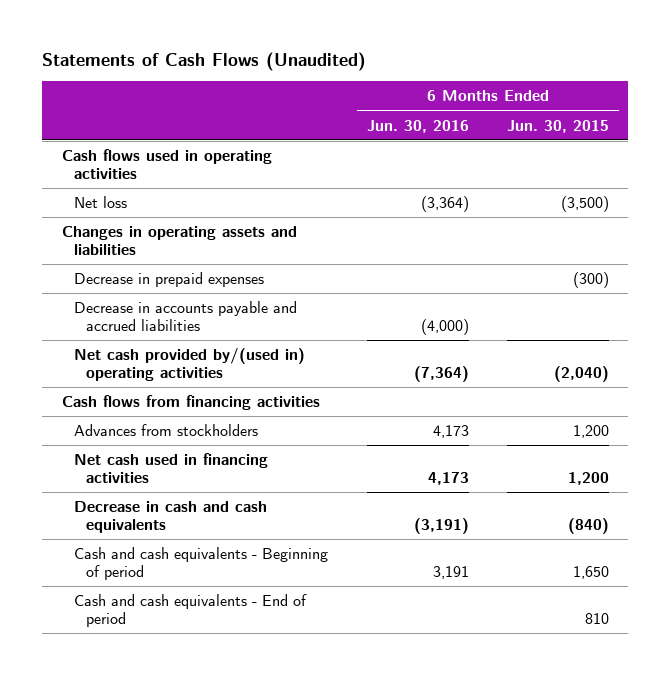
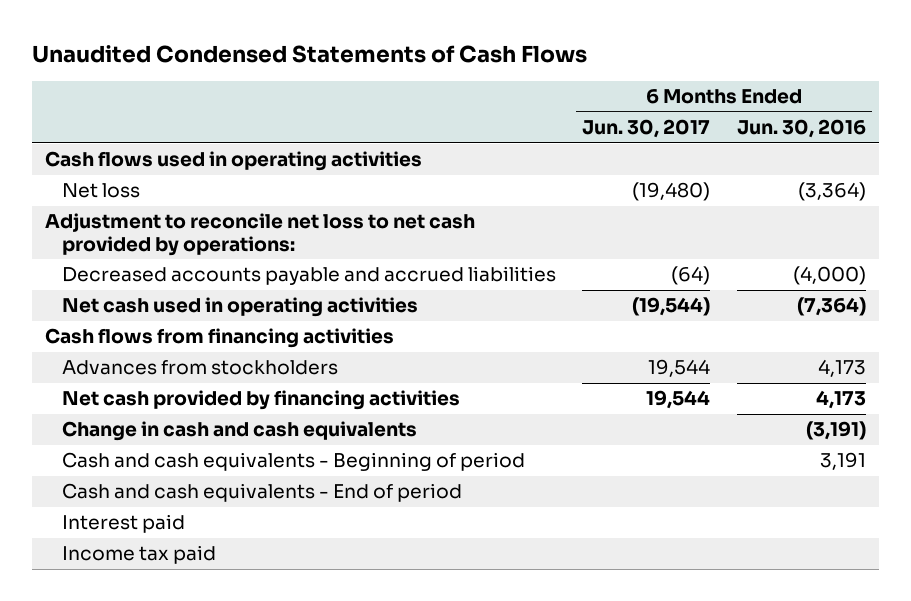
[42,52,367,72] Statements of Cash Flows (Unaudited) -> [31,44,587,63] Unaudited Condensed Statements of Cash Flows
[507,119,610,133] Jun. 30, 2015 -> none
none -> [582,119,711,139] Jun. 30, 2017
[61,225,297,255] Changes in operating assets and liabilities -> none
[74,271,265,287] Decrease in prepaid expenses -> none
none -> [45,213,476,256] Adjustment to reconcile net loss to net cash provided by operations:
[74,300,298,331] Decrease in accounts payable and accrued liabilities -> [62,266,557,286] Decreased accounts payable and accrued liabilities
[74,347,306,381] Net cash provided by/(used in) operating activities -> [62,297,419,318] Net cash used in operating activities
[74,452,269,483] Net cash used in financing activities -> [62,390,461,411] Net cash provided by financing activities
[74,500,268,533] Decrease in cash and cash equivalents -> [62,421,418,442] Change in cash and cash equivalents
none -> [62,514,186,534] Interest paid
none -> [62,545,217,565] Income tax paid

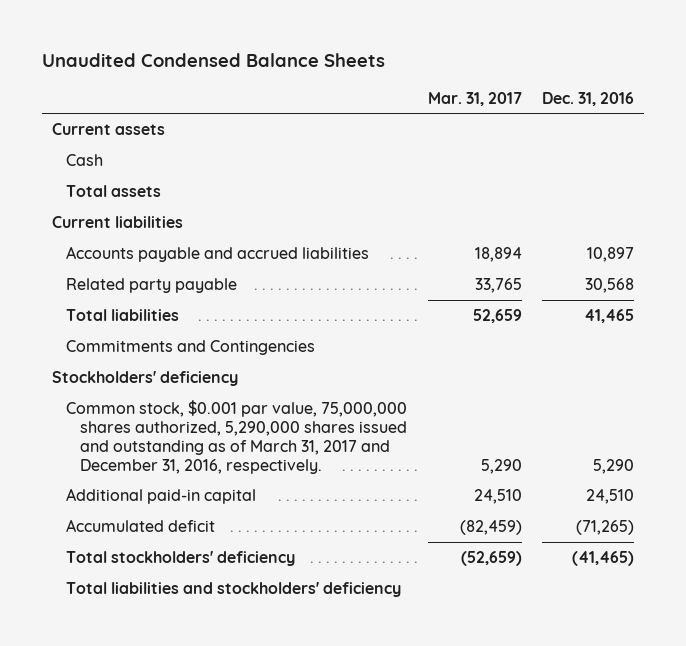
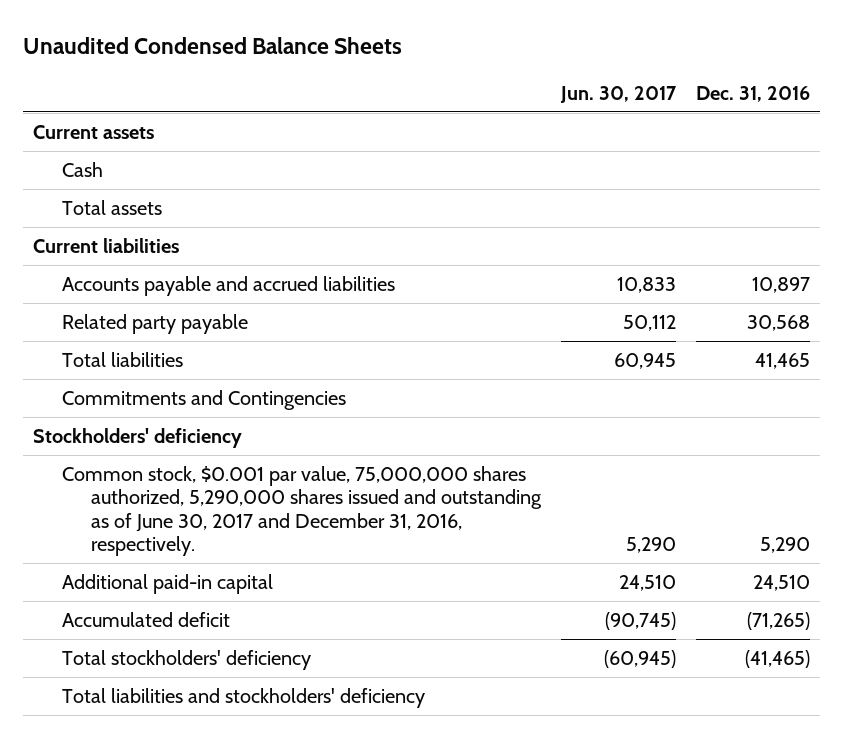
[427,91,522,106] Mar. 31, 2017 -> none
none -> [559,86,677,104] Jun. 30, 2017
[66,399,408,474] Common stock, $0.001 par value, 75,000,000 shares authorized, 5,290,000 shares issued and outstanding as of March 31, 2017 and December 31, 2016, respectively. -> [61,465,542,557] Common stock, $0.001 par value, 75,000,000 shares authorized, 5,290,000 shares issued and outstanding as of June 30, 2017 and December 31, 2016, respectively.

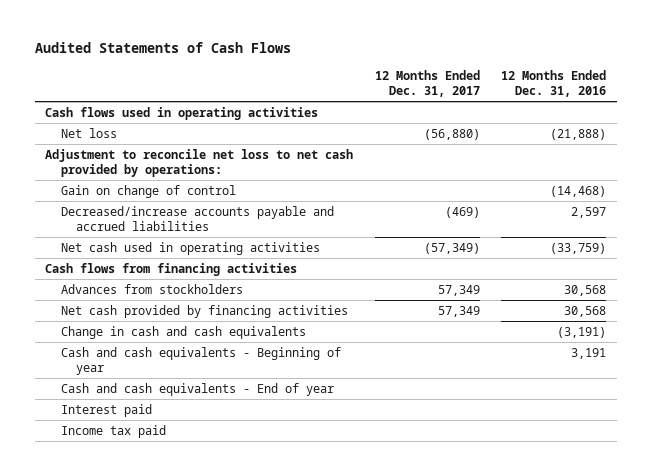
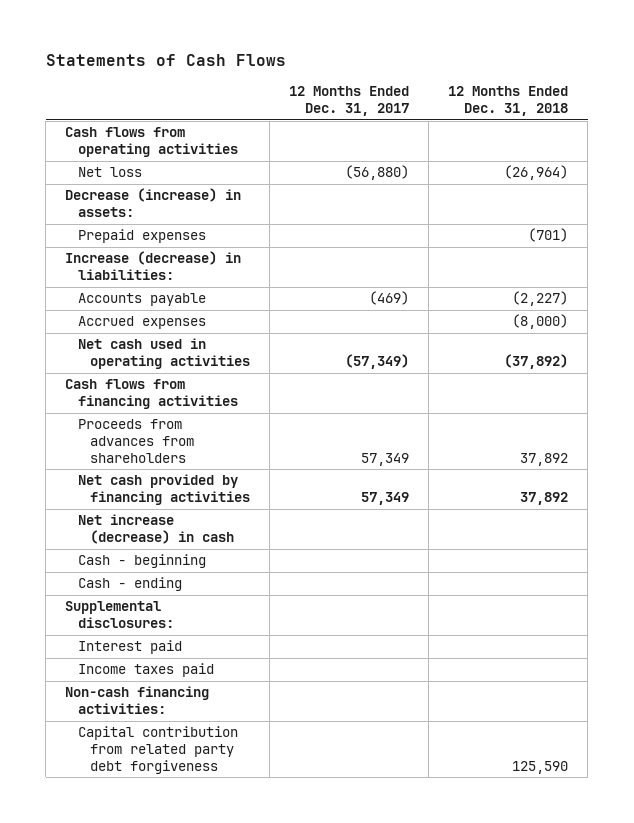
[34,42,291,54] Audited Statements of Cash Flows -> [45,54,286,67] Statements of Cash Flows
[500,69,606,97] 12 Months Ended Dec. 31, 2016 -> none
none -> [448,86,569,116] 12 Months Ended Dec. 31, 2018
[45,106,319,120] Cash flows used in operating activities -> [65,127,238,158] Cash flows from operating activities
[45,148,354,177] Adjustment to reconcile net loss to net cash provided by operations: -> none
[60,184,236,198] Gain on change of control -> none
none -> [65,188,242,218] Decrease (increase) in assets:
none -> [77,229,206,244] Prepaid expenses
none -> [65,251,242,281] Increase (decrease) in liabilities:
[60,205,334,231] Decreased/increase accounts payable and accrued liabilities -> [77,293,206,307] Accounts payable
none -> [77,316,206,330] Accrued expenses
[60,283,243,294] Advances from stockholders -> [77,419,194,463] Proceeds from advances from shareholders
[60,325,306,339] Change in cash and cash equivalents -> [77,514,234,545] Net increase (decrease) in cash
[60,346,341,375] Cash and cash equivalents - Beginning of year -> [77,554,206,569] Cash - beginning
[60,382,334,396] Cash and cash equivalents - End of year -> [77,577,182,592] Cash - ending
none -> [65,601,174,629] Supplemental disclosures:
[60,424,166,438] Income tax paid -> [77,663,214,678] Income taxes paid
none -> [65,686,210,715] Non-cash financing activities:
none -> [77,726,238,774] Capital contribution from related party debt forgiveness

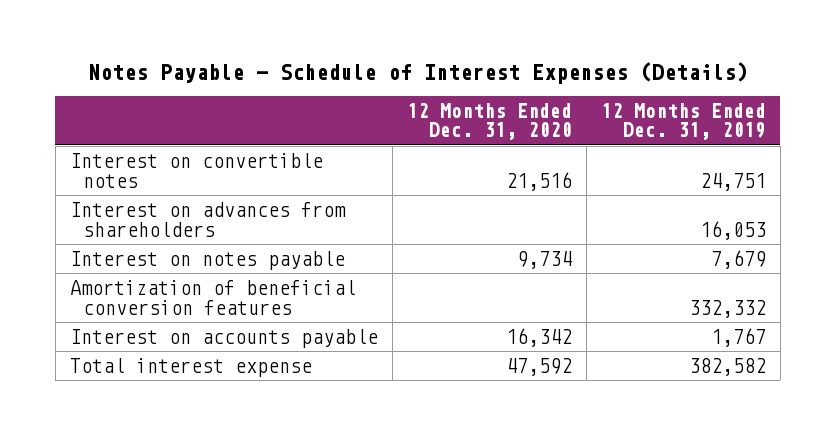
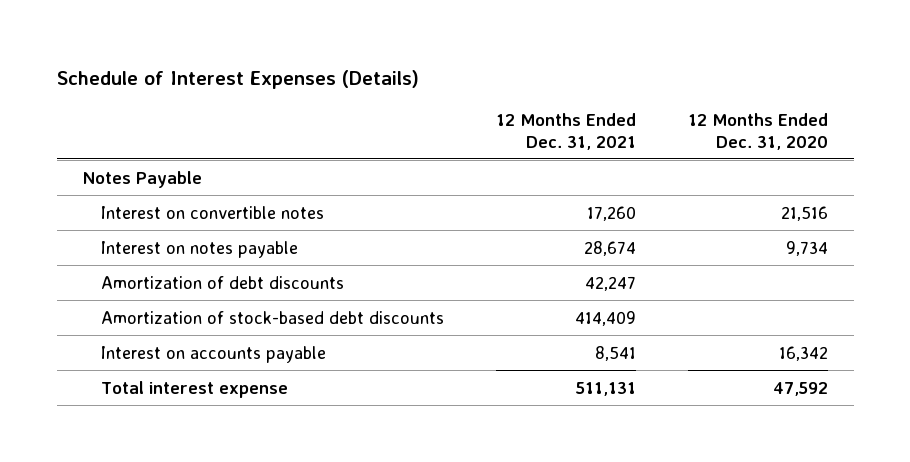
[87,61,748,84] Notes Payable - Schedule of Interest Expenses (Details) -> [56,69,419,89] Schedule of Interest Expenses (Details)
[600,102,766,141] 12 Months Ended Dec. 31, 2019 -> none
none -> [495,113,636,150] 12 Months Ended Dec. 31, 2021
none -> [82,170,202,188] Notes Payable
[69,201,346,237] Interest on advances from shareholders -> none
[69,279,356,315] Amortization of beneficial conversion features -> [100,275,344,289] Amortization of debt discounts
none -> [100,310,444,324] Amortization of stock-based debt discounts

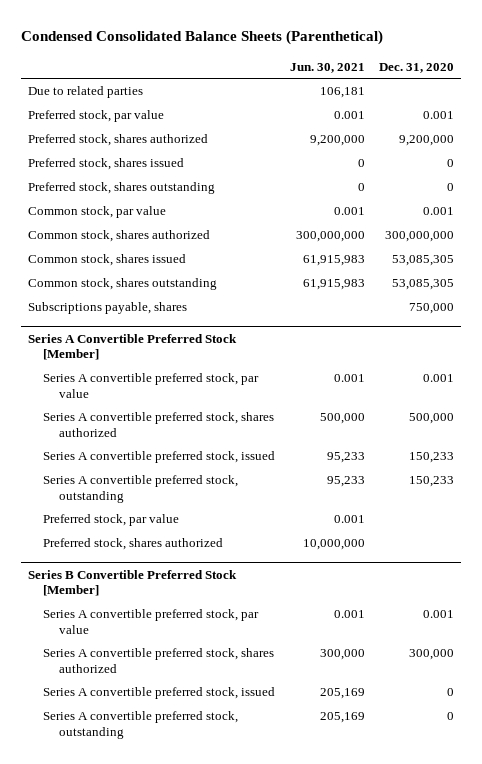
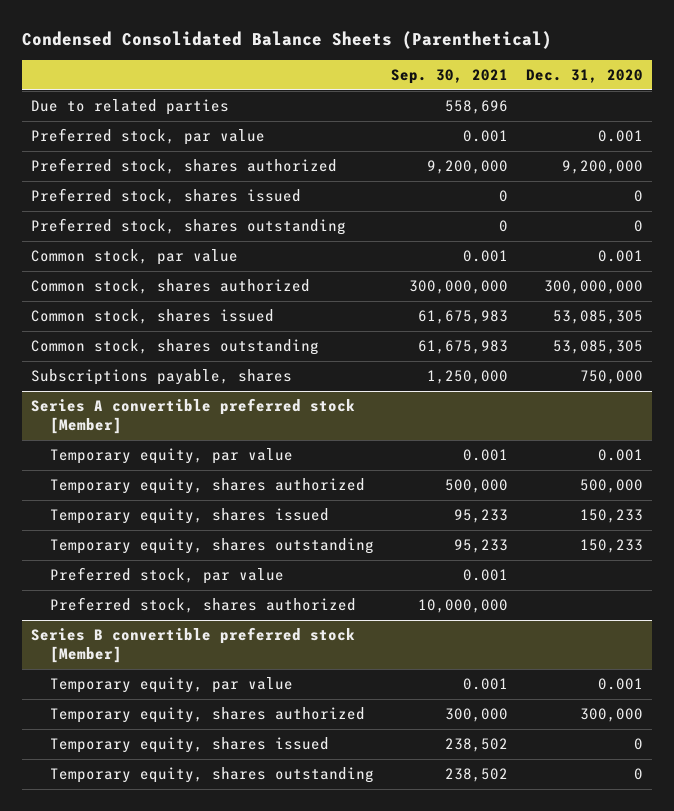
[289,62,365,73] Jun. 30, 2021 -> none
none -> [391,68,509,84] Sep. 30, 2021
[28,333,238,361] Series A Convertible Preferred Stock [Member] -> [30,398,355,435] Series A convertible preferred stock [Member]
[43,373,260,398] Series A convertible preferred stock, par value -> [49,448,293,465] Temporary equity, par value
[43,412,275,437] Series A convertible preferred stock, shares authorized -> [49,478,365,495] Temporary equity, shares authorized
[43,451,276,464] Series A convertible preferred stock, issued -> [49,508,329,525] Temporary equity, shares issued
[43,475,239,503] Series A convertible preferred stock, outstanding -> [49,538,374,555] Temporary equity, shares outstanding
[28,569,238,597] Series B Convertible Preferred Stock [Member] -> [30,627,355,664] Series B convertible preferred stock [Member]
[43,609,260,634] Series A convertible preferred stock, par value -> [49,677,293,694] Temporary equity, par value
[43,648,275,673] Series A convertible preferred stock, shares authorized -> [49,707,365,724] Temporary equity, shares authorized
[43,687,276,700] Series A convertible preferred stock, issued -> [49,737,329,754] Temporary equity, shares issued
[43,711,239,739] Series A convertible preferred stock, outstanding -> [49,767,374,784] Temporary equity, shares outstanding

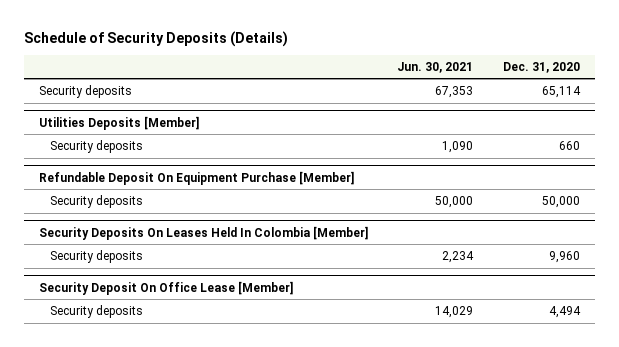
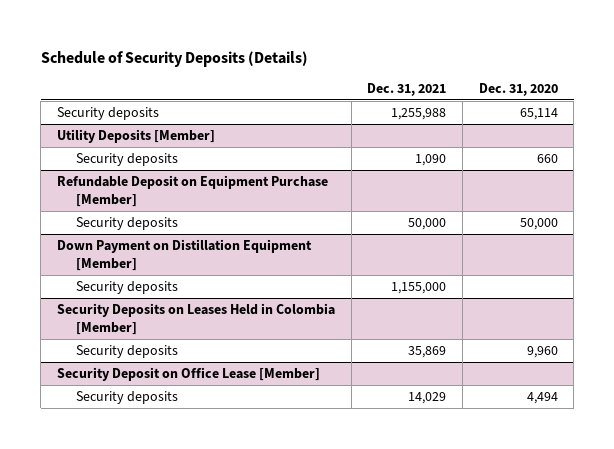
[397,61,474,73] Jun. 30, 2021 -> none
none -> [367,82,447,96] Dec. 31, 2021
[38,115,199,130] Utilities Deposits [Member] -> [56,129,215,144] Utility Deposits [Member]
[38,170,354,185] Refundable Deposit On Equipment Purchase [Member] -> [56,175,328,207] Refundable Deposit on Equipment Purchase [Member]
none -> [56,239,312,271] Down Payment on Distillation Equipment [Member]
none -> [75,281,178,295] Security deposits
[38,225,368,240] Security Deposits On Leases Held In Colombia [Member] -> [56,303,335,335] Security Deposits on Leases Held in Colombia [Member]
[38,280,293,295] Security Deposit On Office Lease [Member] -> [56,367,320,382] Security Deposit on Office Lease [Member]

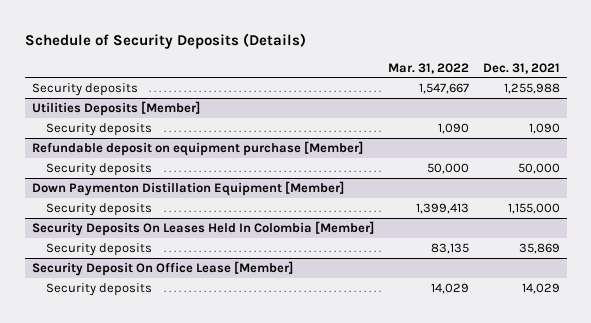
[478,82,558,96] Dec. 31, 2020 -> none
none -> [387,62,469,74] Mar. 31, 2022
[56,129,215,144] Utility Deposits [Member] -> [31,100,200,116] Utilities Deposits [Member]
[56,175,328,207] Refundable Deposit on Equipment Purchase [Member] -> [31,140,363,156] Refundable deposit on equipment purchase [Member]
[56,239,312,271] Down Payment on Distillation Equipment [Member] -> [31,180,344,196] Down Paymenton Distillation Equipment [Member]
[56,303,335,335] Security Deposits on Leases Held in Colombia [Member] -> [31,220,374,236] Security Deposits On Leases Held In Colombia [Member]
[56,367,320,382] Security Deposit on Office Lease [Member] -> [31,260,293,276] Security Deposit On Office Lease [Member]

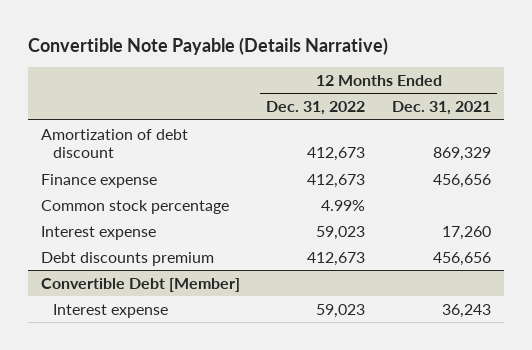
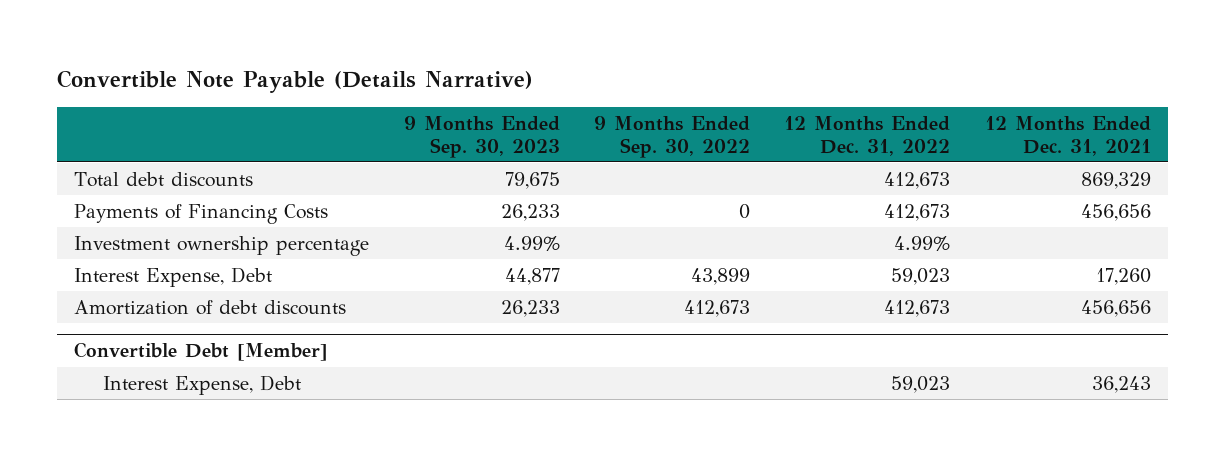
none -> [403,115,560,158] 9 Months Ended Sep. 30, 2023
none -> [593,115,750,158] 9 Months Ended Sep. 30, 2022
[41,128,189,159] Amortization of debt discount -> [74,171,254,187] Total debt discounts
[41,173,158,188] Finance expense -> [74,203,329,224] Payments of Financing Costs
[41,199,230,214] Common stock percentage -> [74,235,370,256] Investment ownership percentage
[41,225,157,240] Interest expense -> [74,266,273,287] Interest Expense, Debt
[41,251,215,266] Debt discounts premium -> [74,299,347,315] Amortization of debt discounts
[53,303,169,318] Interest expense -> [102,374,301,395] Interest Expense, Debt

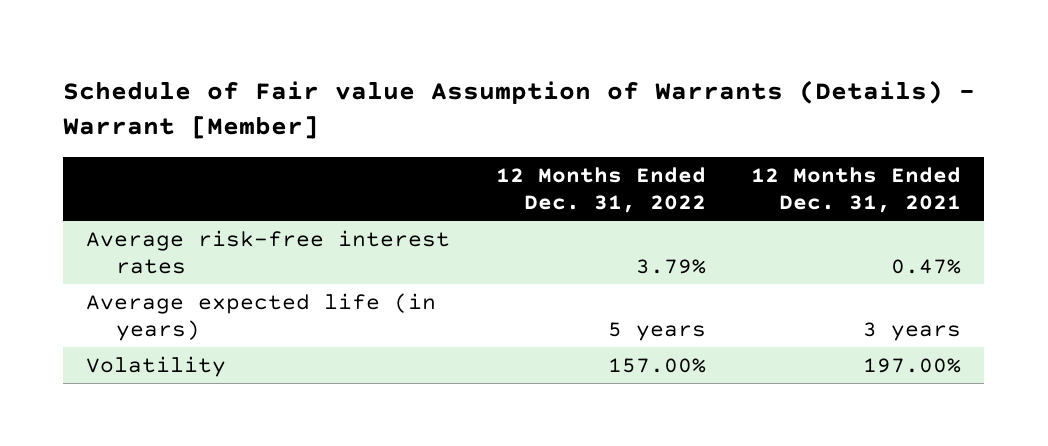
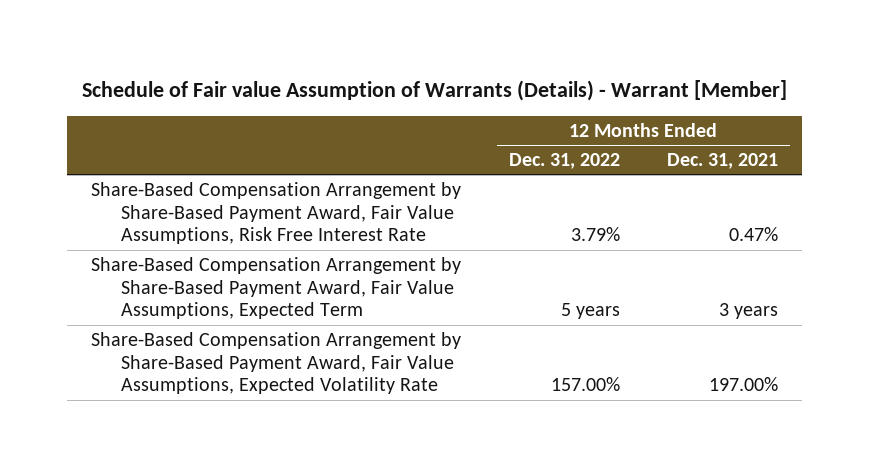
[86,229,451,274] Average risk-free interest rates -> [90,181,461,245] Share-Based Compensation Arrangement by Share-Based Payment Award, Fair Value Assumptions, Risk Free Interest Rate
[86,292,437,341] Average expected life (in years) -> [90,256,461,320] Share-Based Compensation Arrangement by Share-Based Payment Award, Fair Value Assumptions, Expected Term
[86,355,227,377] Volatility -> [90,331,461,395] Share-Based Compensation Arrangement by Share-Based Payment Award, Fair Value Assumptions, Expected Volatility Rate

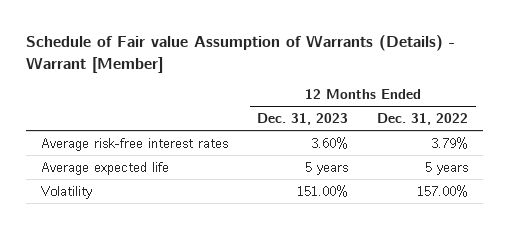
[667,152,779,169] Dec. 31, 2021 -> none
none -> [257,113,349,126] Dec. 31, 2023
[90,181,461,245] Share-Based Compensation Arrangement by Share-Based Payment Award, Fair Value Assumptions, Risk Free Interest Rate -> [40,137,228,151] Average risk-free interest rates
[90,256,461,320] Share-Based Compensation Arrangement by Share-Based Payment Award, Fair Value Assumptions, Expected Term -> [40,161,169,175] Average expected life
[90,331,461,395] Share-Based Compensation Arrangement by Share-Based Payment Award, Fair Value Assumptions, Expected Volatility Rate -> [40,185,92,199] Volatility

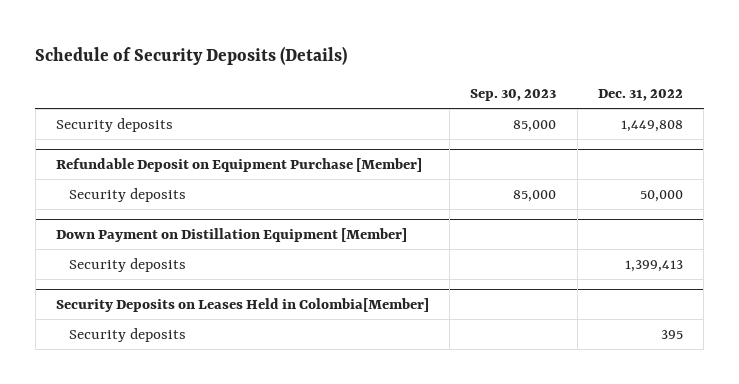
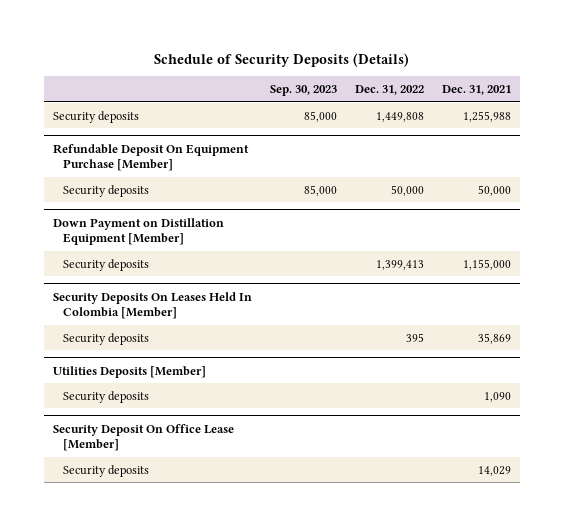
none -> [441,85,511,96] Dec. 31, 2021
[55,158,422,173] Refundable Deposit on Equipment Purchase [Member] -> [53,143,250,172] Refundable Deposit On Equipment Purchase [Member]
[55,298,429,313] Security Deposits on Leases Held in Colombia[Member] -> [53,291,253,320] Security Deposits On Leases Held In Colombia [Member]
none -> [53,365,207,378] Utilities Deposits [Member]
none -> [63,390,150,403] Security deposits
none -> [53,423,235,452] Security Deposit On Office Lease [Member]
none -> [63,464,150,477] Security deposits

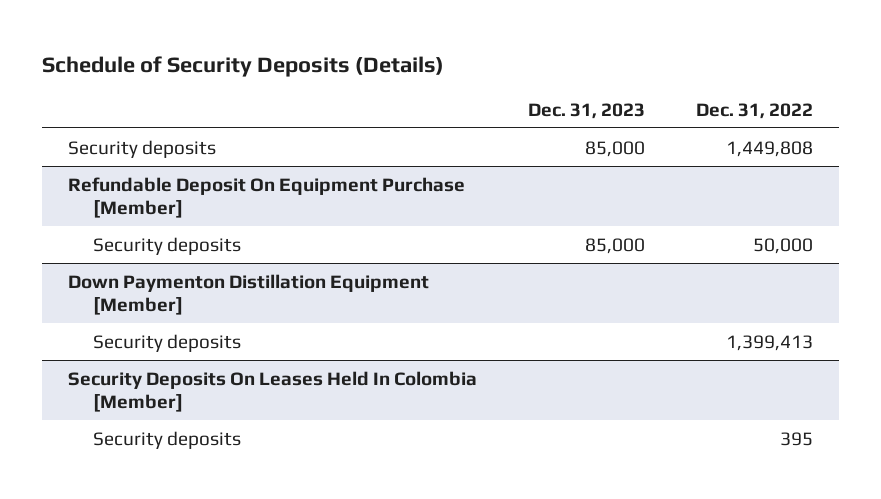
[269,85,337,97] Sep. 30, 2023 -> none
[441,85,511,96] Dec. 31, 2021 -> none
none -> [528,102,646,119] Dec. 31, 2023
[53,217,225,246] Down Payment on Distillation Equipment [Member] -> [67,273,429,316] Down Paymenton Distillation Equipment [Member]
[53,365,207,378] Utilities Deposits [Member] -> none
[63,390,150,403] Security deposits -> none
[53,423,235,452] Security Deposit On Office Lease [Member] -> none
[63,464,150,477] Security deposits -> none

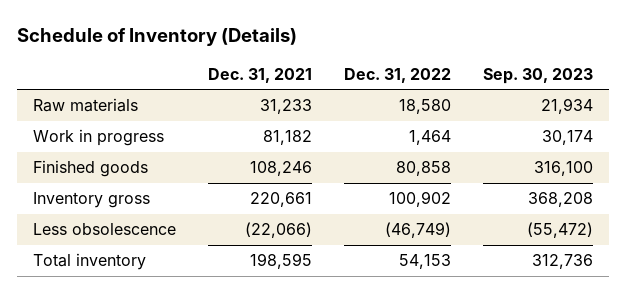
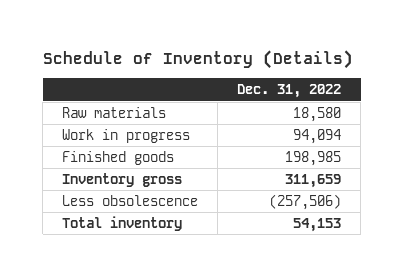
[208,67,313,83] Dec. 31, 2021 -> none
[483,67,594,84] Sep. 30, 2023 -> none
[409,130,452,146] 1,464 -> [293,129,342,145] 94,094
[396,161,452,177] 80,858 -> [285,151,342,167] 198,985
[389,191,452,208] 100,902 -> [285,174,342,189] 311,659
[385,222,452,239] (46,749) -> [269,194,342,211] (257,506)

